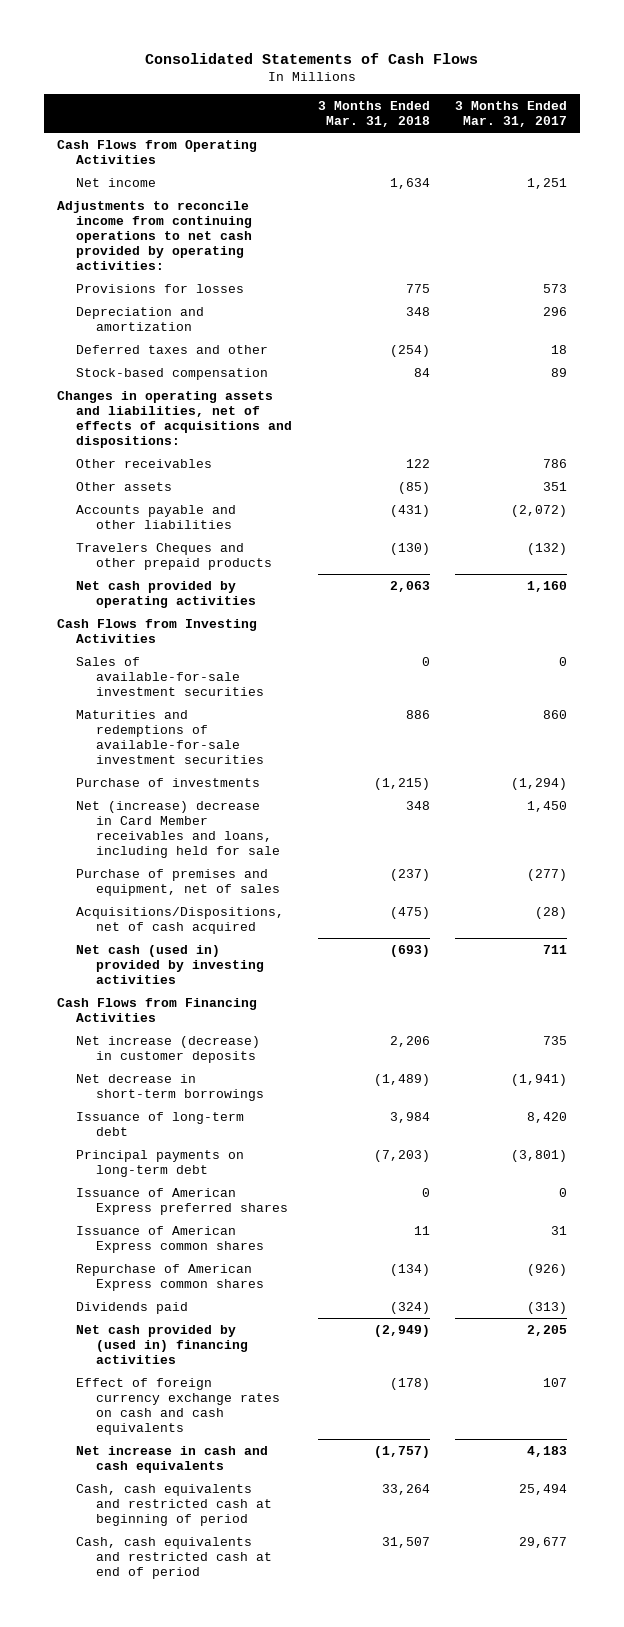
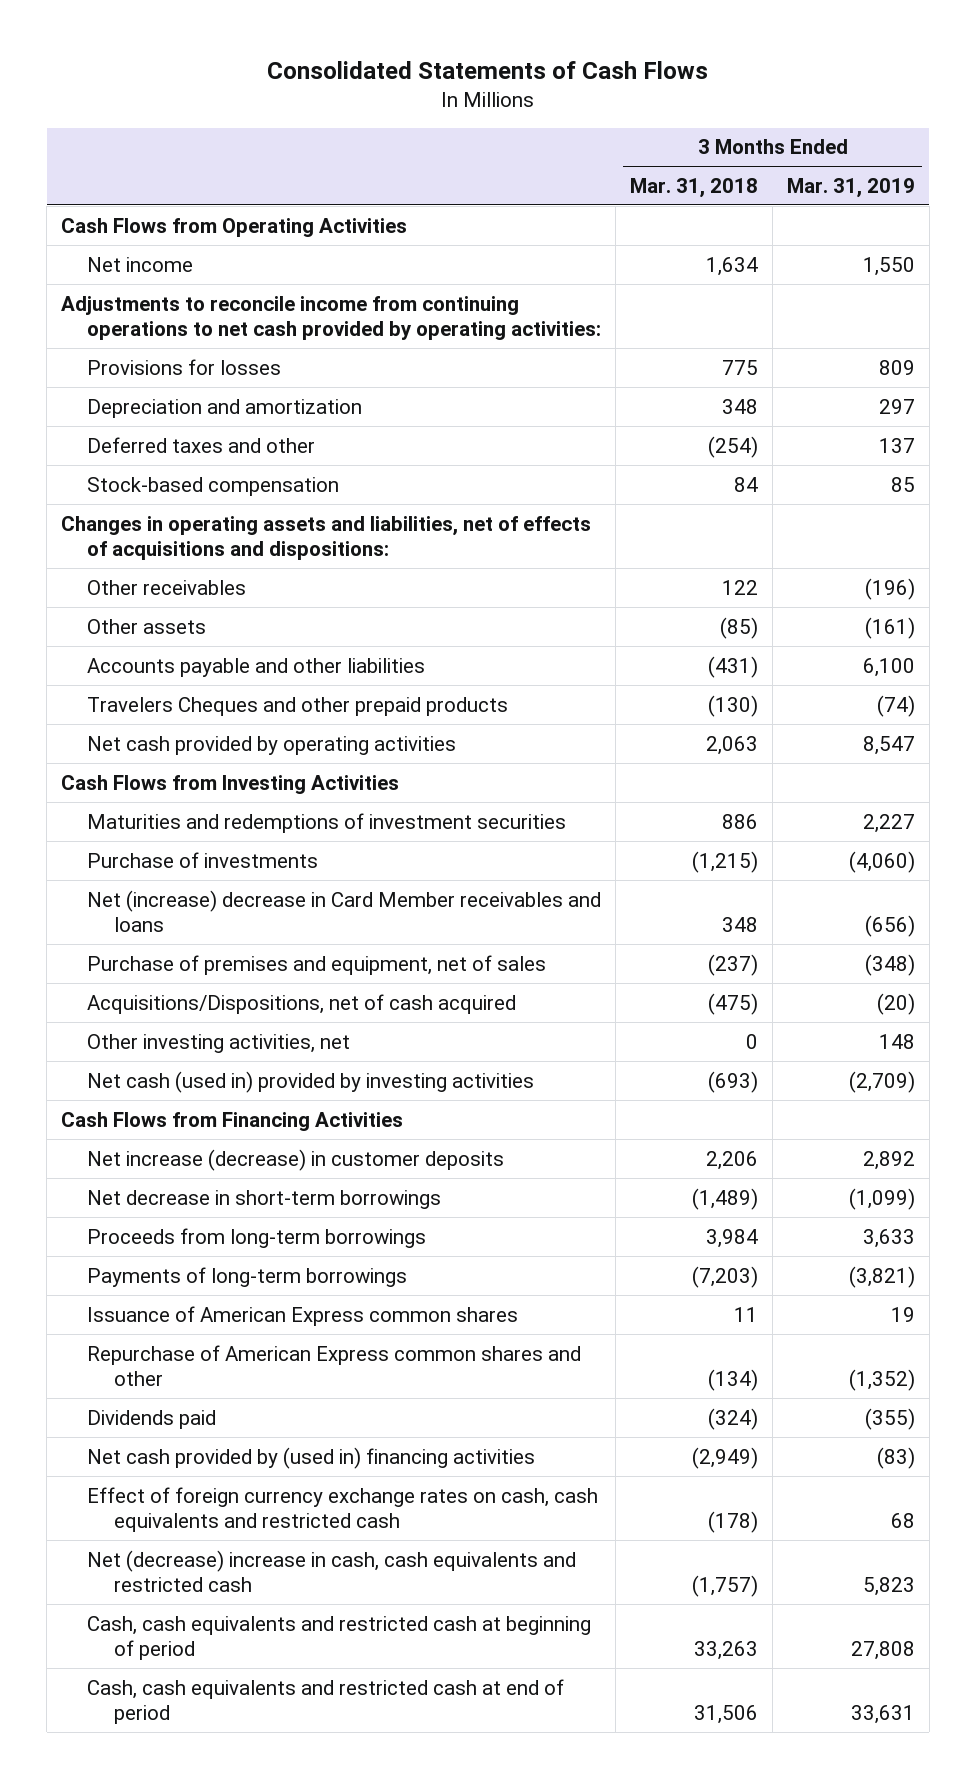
[454,101,567,127] 3 Months Ended Mar. 31, 2017 -> none
none -> [786,177,915,198] Mar. 31, 2019
[76,656,264,696] Sales of available-for-sale investment securities -> none
[76,709,264,764] Maturities and redemptions of available-for-sale investment securities -> [87,812,567,833] Maturities and redemptions of investment securities
[76,800,280,858] Net (increase) decrease in Card Member receivables and loans, including held for sale -> [87,889,602,932] Net (increase) decrease in Card Member receivables and loans
none -> [87,1033,351,1053] Other investing activities, net
[76,1187,288,1215] Issuance of American Express preferred shares -> none
[76,1111,245,1136] Issuance of long-term debt -> [87,1227,427,1248] Proceeds from long-term borrowings
[76,1149,245,1177] Principal payments on long-term debt -> [87,1266,408,1287] Payments of long-term borrowings
[76,1263,264,1291] Repurchase of American Express common shares -> [87,1344,582,1386] Repurchase of American Express common shares and other
[76,1377,280,1435] Effect of foreign currency exchange rates on cash and cash equivalents -> [87,1486,599,1532] Effect of foreign currency exchange rates on cash, cash equivalents and restricted cash
[76,1445,269,1473] Net increase in cash and cash equivalents -> [87,1549,577,1592] Net (decrease) increase in cash, cash equivalents and restricted cash
[381,1483,430,1495] 33,264 -> [694,1640,759,1660] 33,263
[381,1536,430,1548] 31,507 -> [694,1704,759,1724] 31,506

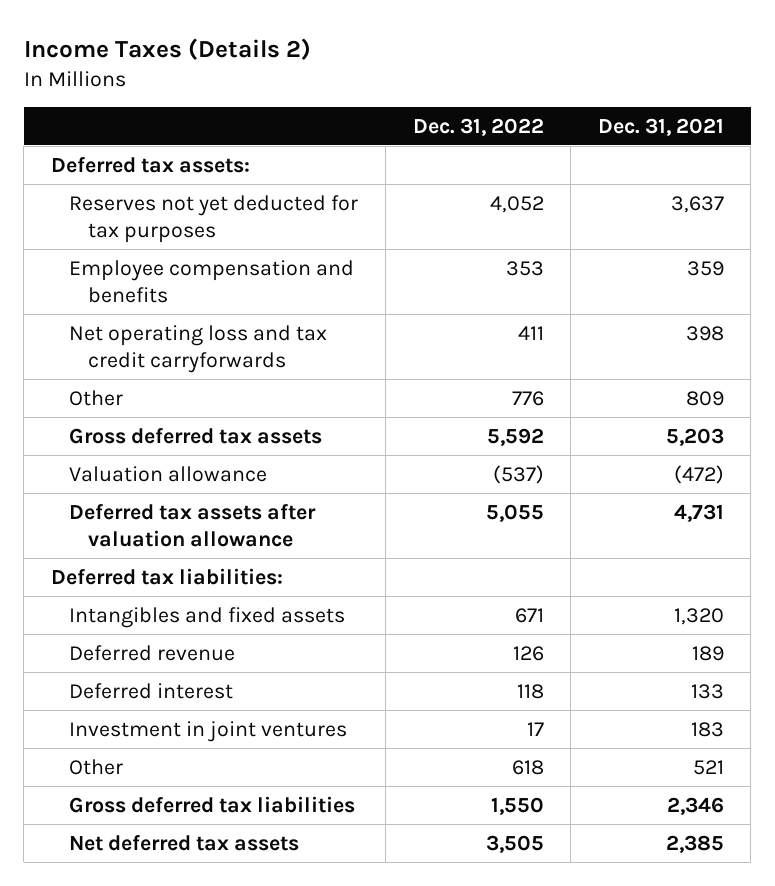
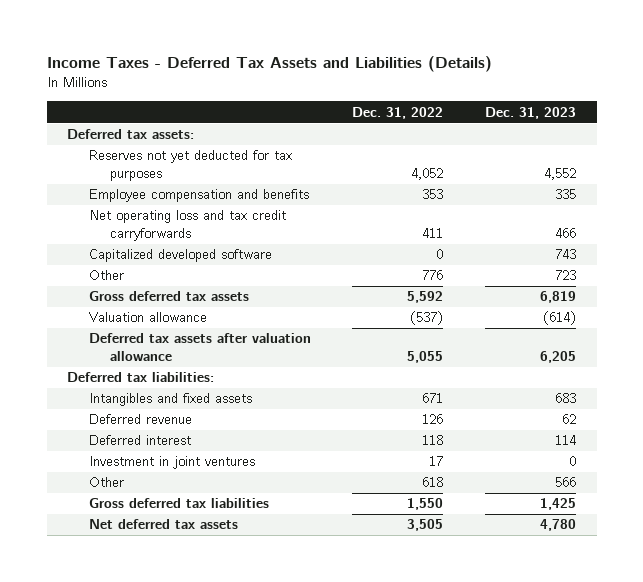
[23,37,311,60] Income Taxes (Details 2) -> [46,56,492,73] Income Taxes - Deferred Tax Assets and Liabilities (Details)
[597,117,724,136] Dec. 31, 2021 -> none
none -> [485,106,577,119] Dec. 31, 2023
none -> [88,249,272,263] Capitalized developed software

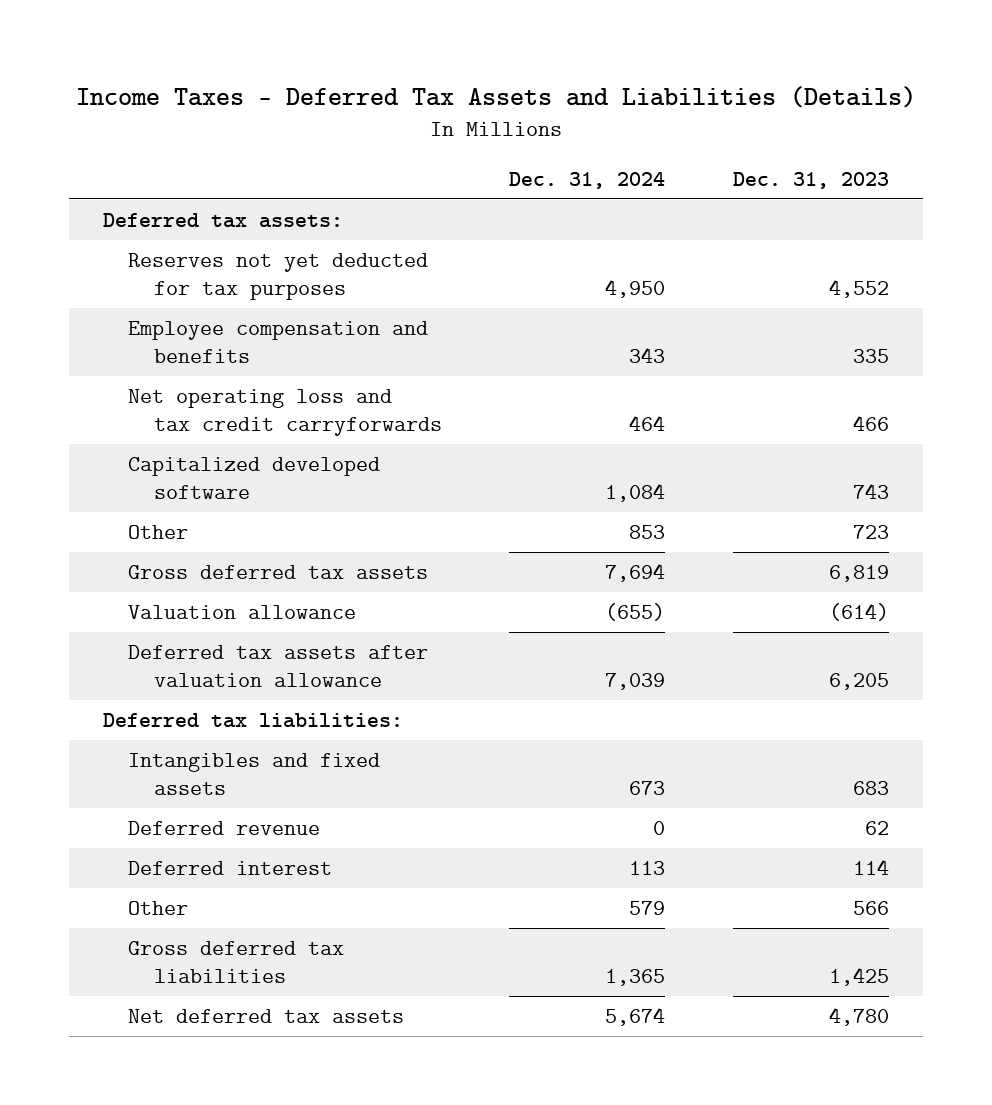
[352,106,444,119] Dec. 31, 2022 -> none
none -> [509,172,666,190] Dec. 31, 2024
[88,456,255,470] Investment in joint ventures -> none

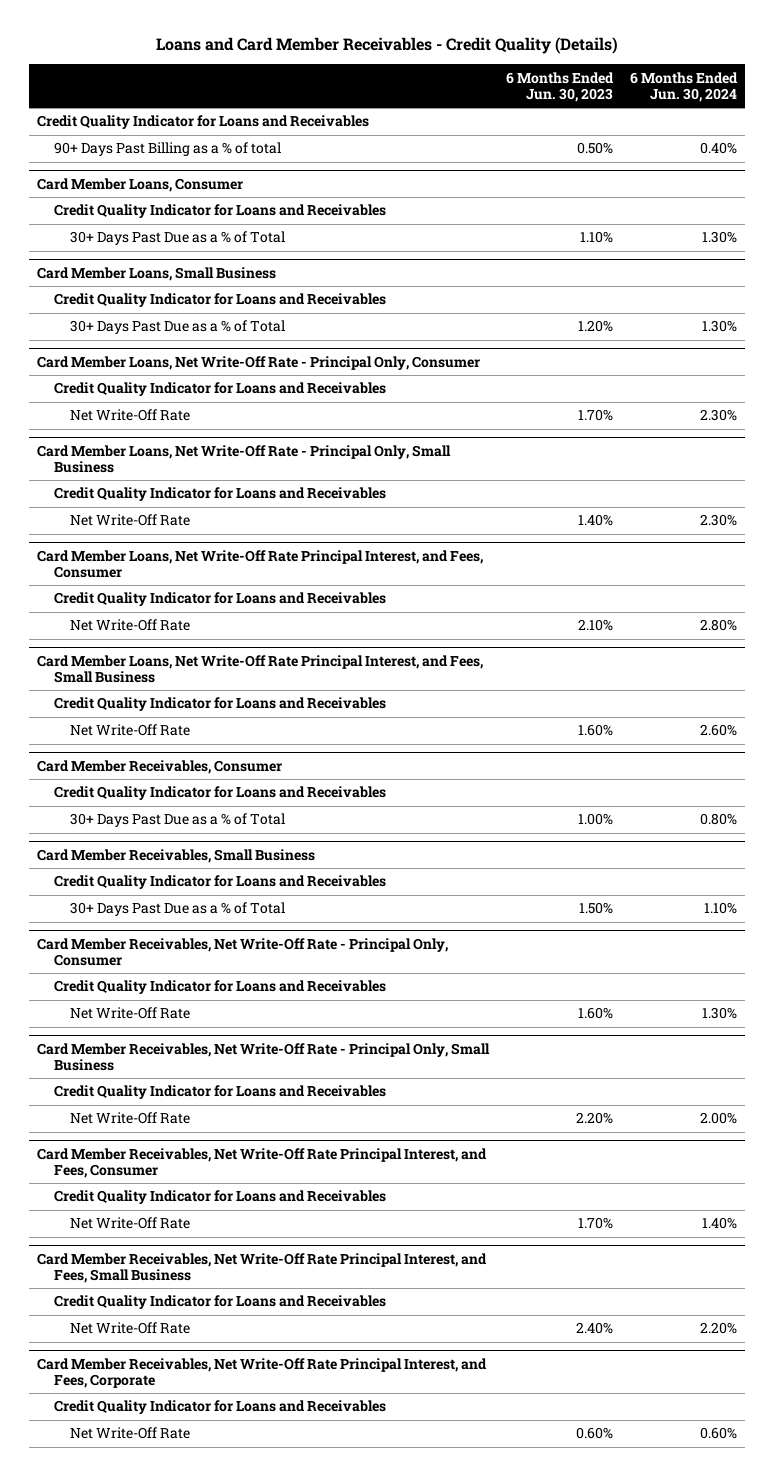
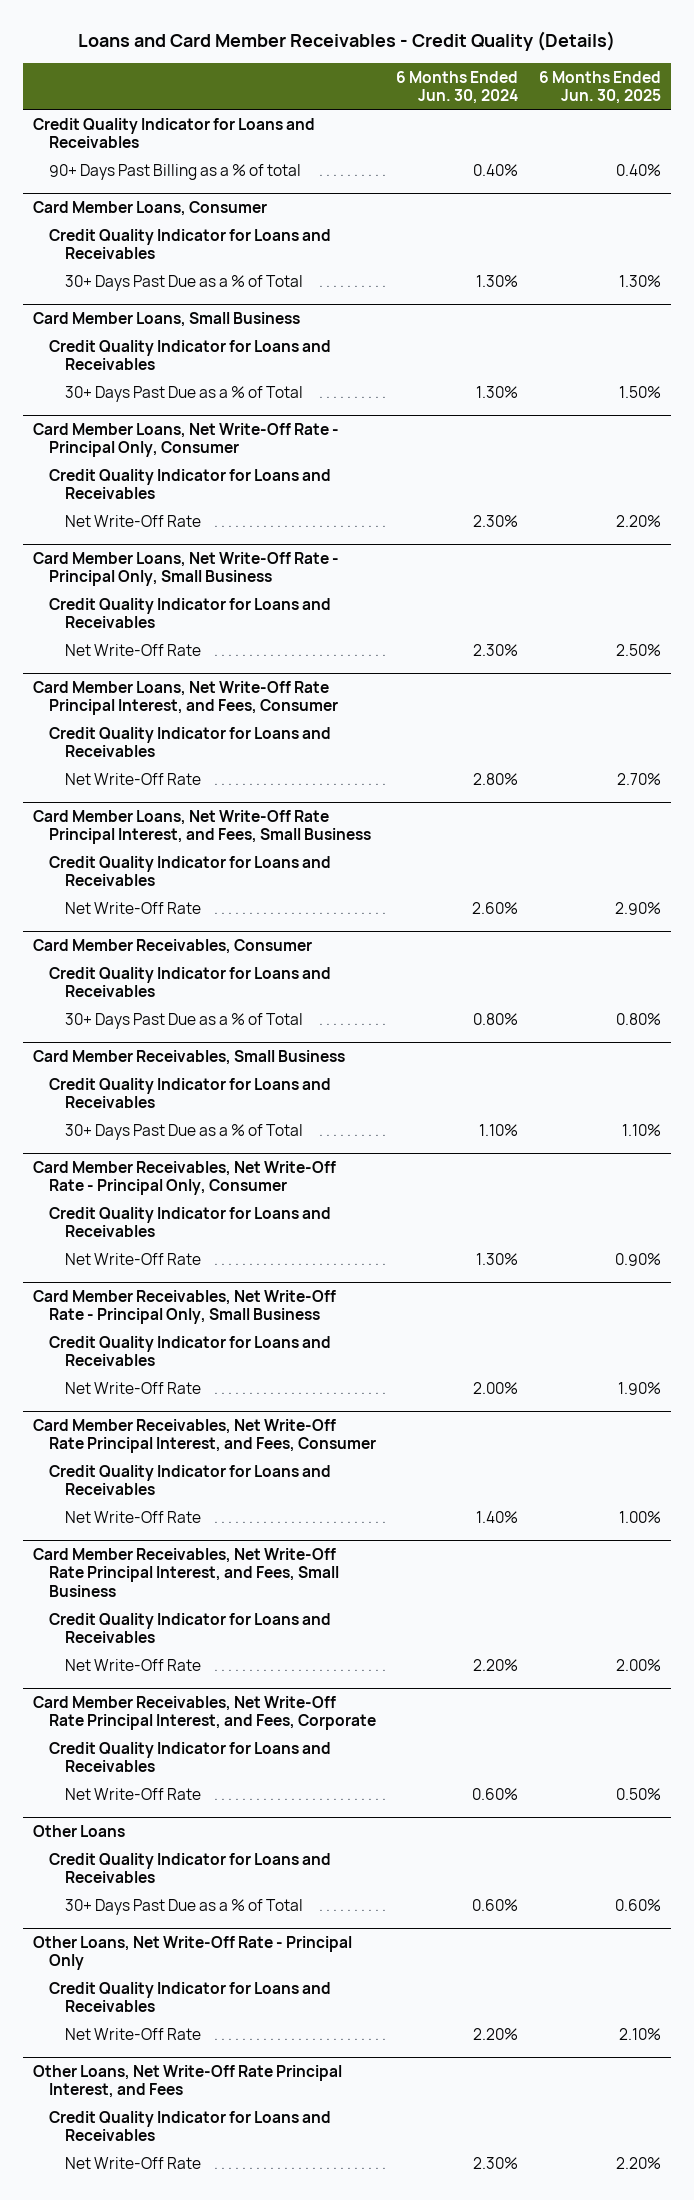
[505,71,614,102] 6 Months Ended Jun. 30, 2023 -> none
none -> [538,70,661,104] 6 Months Ended Jun. 30, 2025
none -> [33,1824,126,1837] Other Loans
none -> [48,1852,331,1884] Credit Quality Indicator for Loans and Receivables
none -> [64,1898,303,1915] 30+ Days Past Due as a % of Total
none -> [33,1935,353,1971] Other Loans, Net Write-Off Rate - Principal Only
none -> [48,1981,331,2013] Credit Quality Indicator for Loans and Receivables
none -> [64,2027,201,2040] Net Write-Off Rate
none -> [33,2064,343,2099] Other Loans, Net Write-Off Rate Principal Interest, and Fees
none -> [48,2110,331,2142] Credit Quality Indicator for Loans and Receivables
none -> [64,2156,201,2169] Net Write-Off Rate

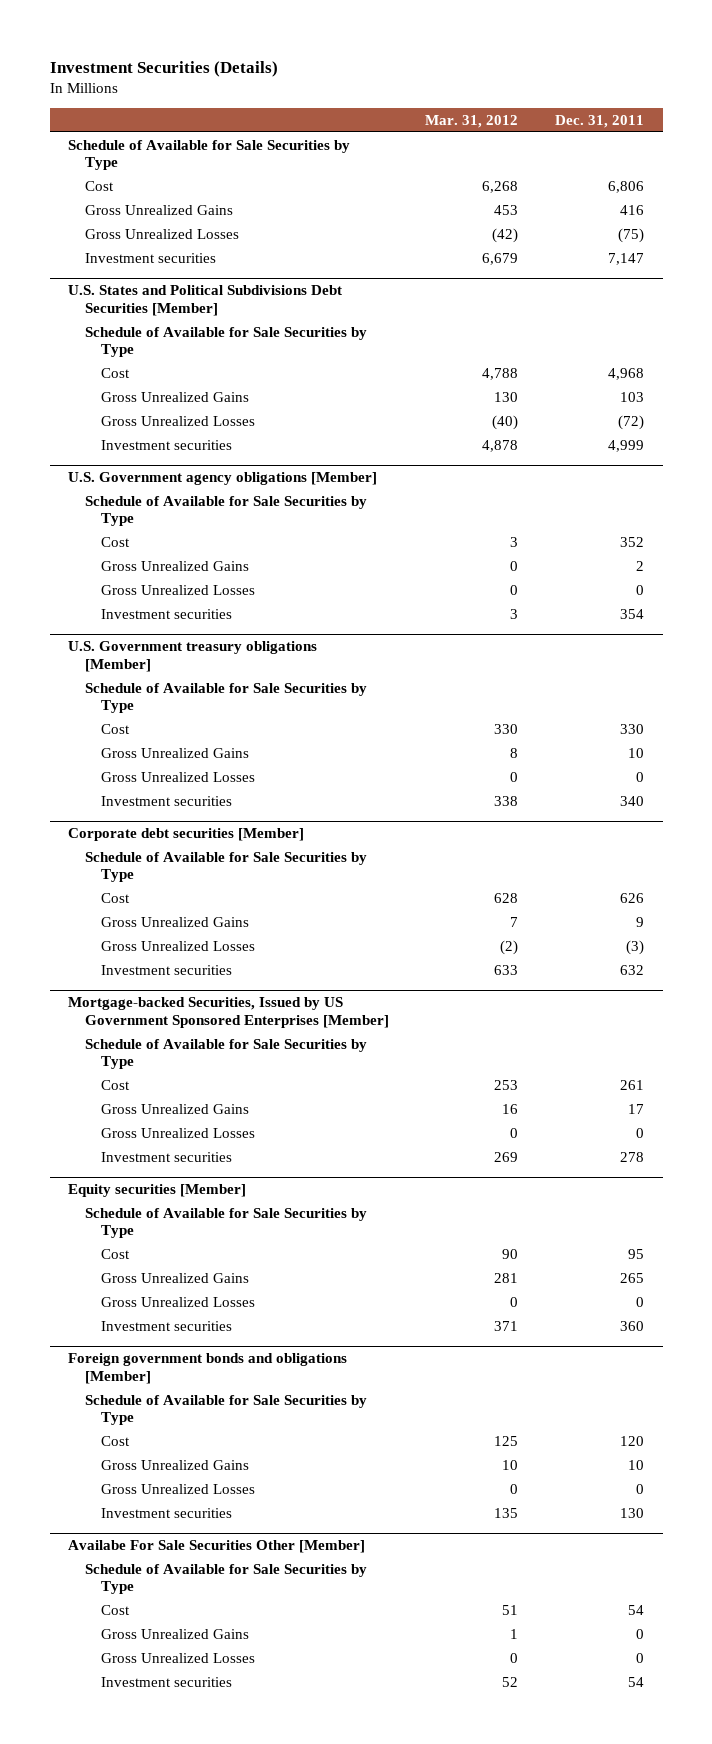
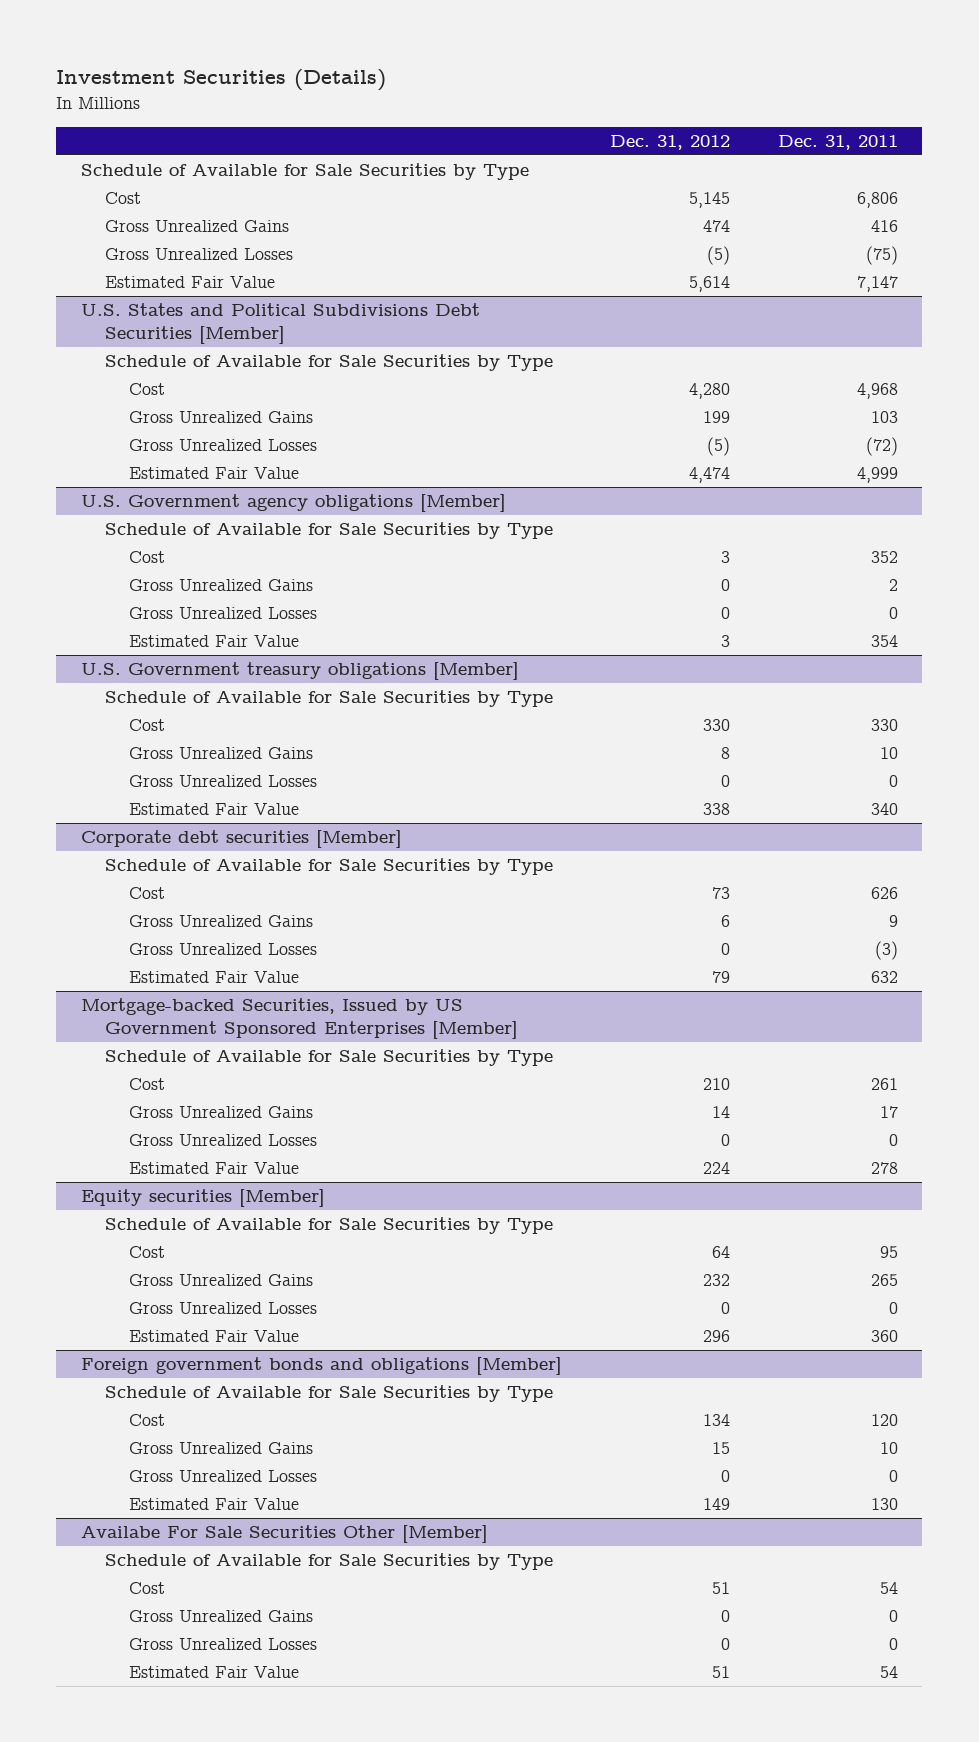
[425,114,519,128] Mar. 31, 2012 -> none
none -> [609,135,730,151] Dec. 31, 2012
[84,252,216,263] Investment securities -> [105,276,276,289] Estimated Fair Value
[101,439,233,450] Investment securities -> [129,467,300,480] Estimated Fair Value
[101,608,233,619] Investment securities -> [129,635,300,648] Estimated Fair Value
[101,795,233,806] Investment securities -> [129,803,300,816] Estimated Fair Value
[101,964,233,975] Investment securities -> [129,971,300,984] Estimated Fair Value
[101,1151,233,1162] Investment securities -> [129,1162,300,1175] Estimated Fair Value
[101,1320,233,1331] Investment securities -> [129,1330,300,1343] Estimated Fair Value
[101,1507,233,1518] Investment securities -> [129,1498,300,1511] Estimated Fair Value
[101,1676,233,1687] Investment securities -> [129,1666,300,1679] Estimated Fair Value

